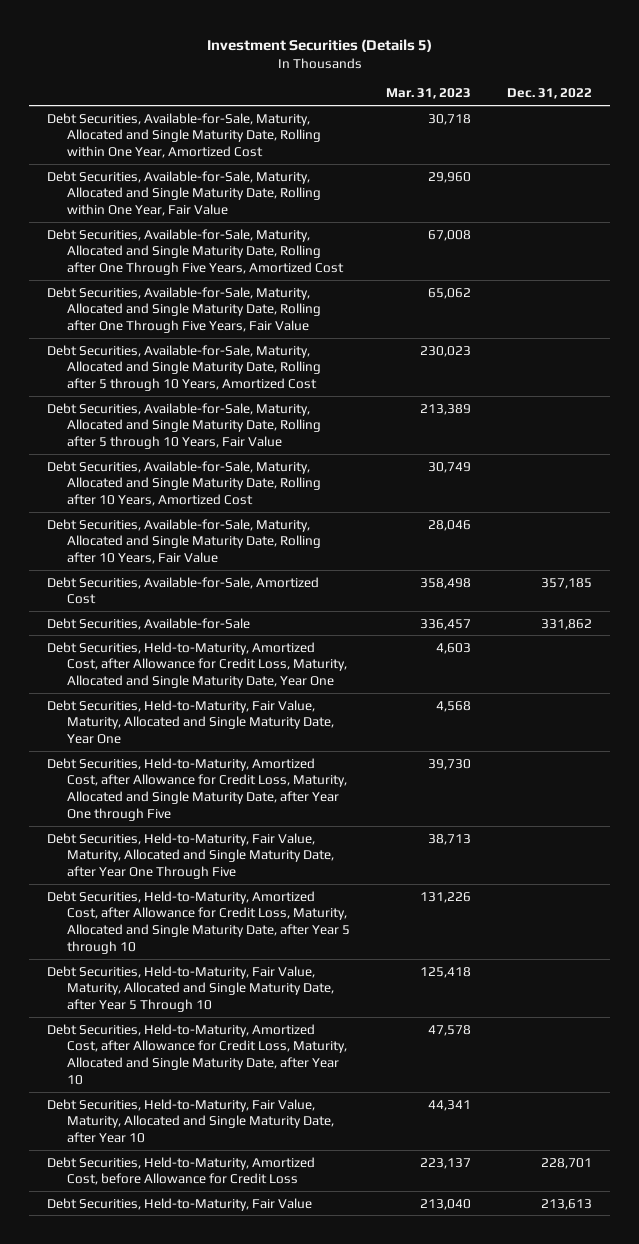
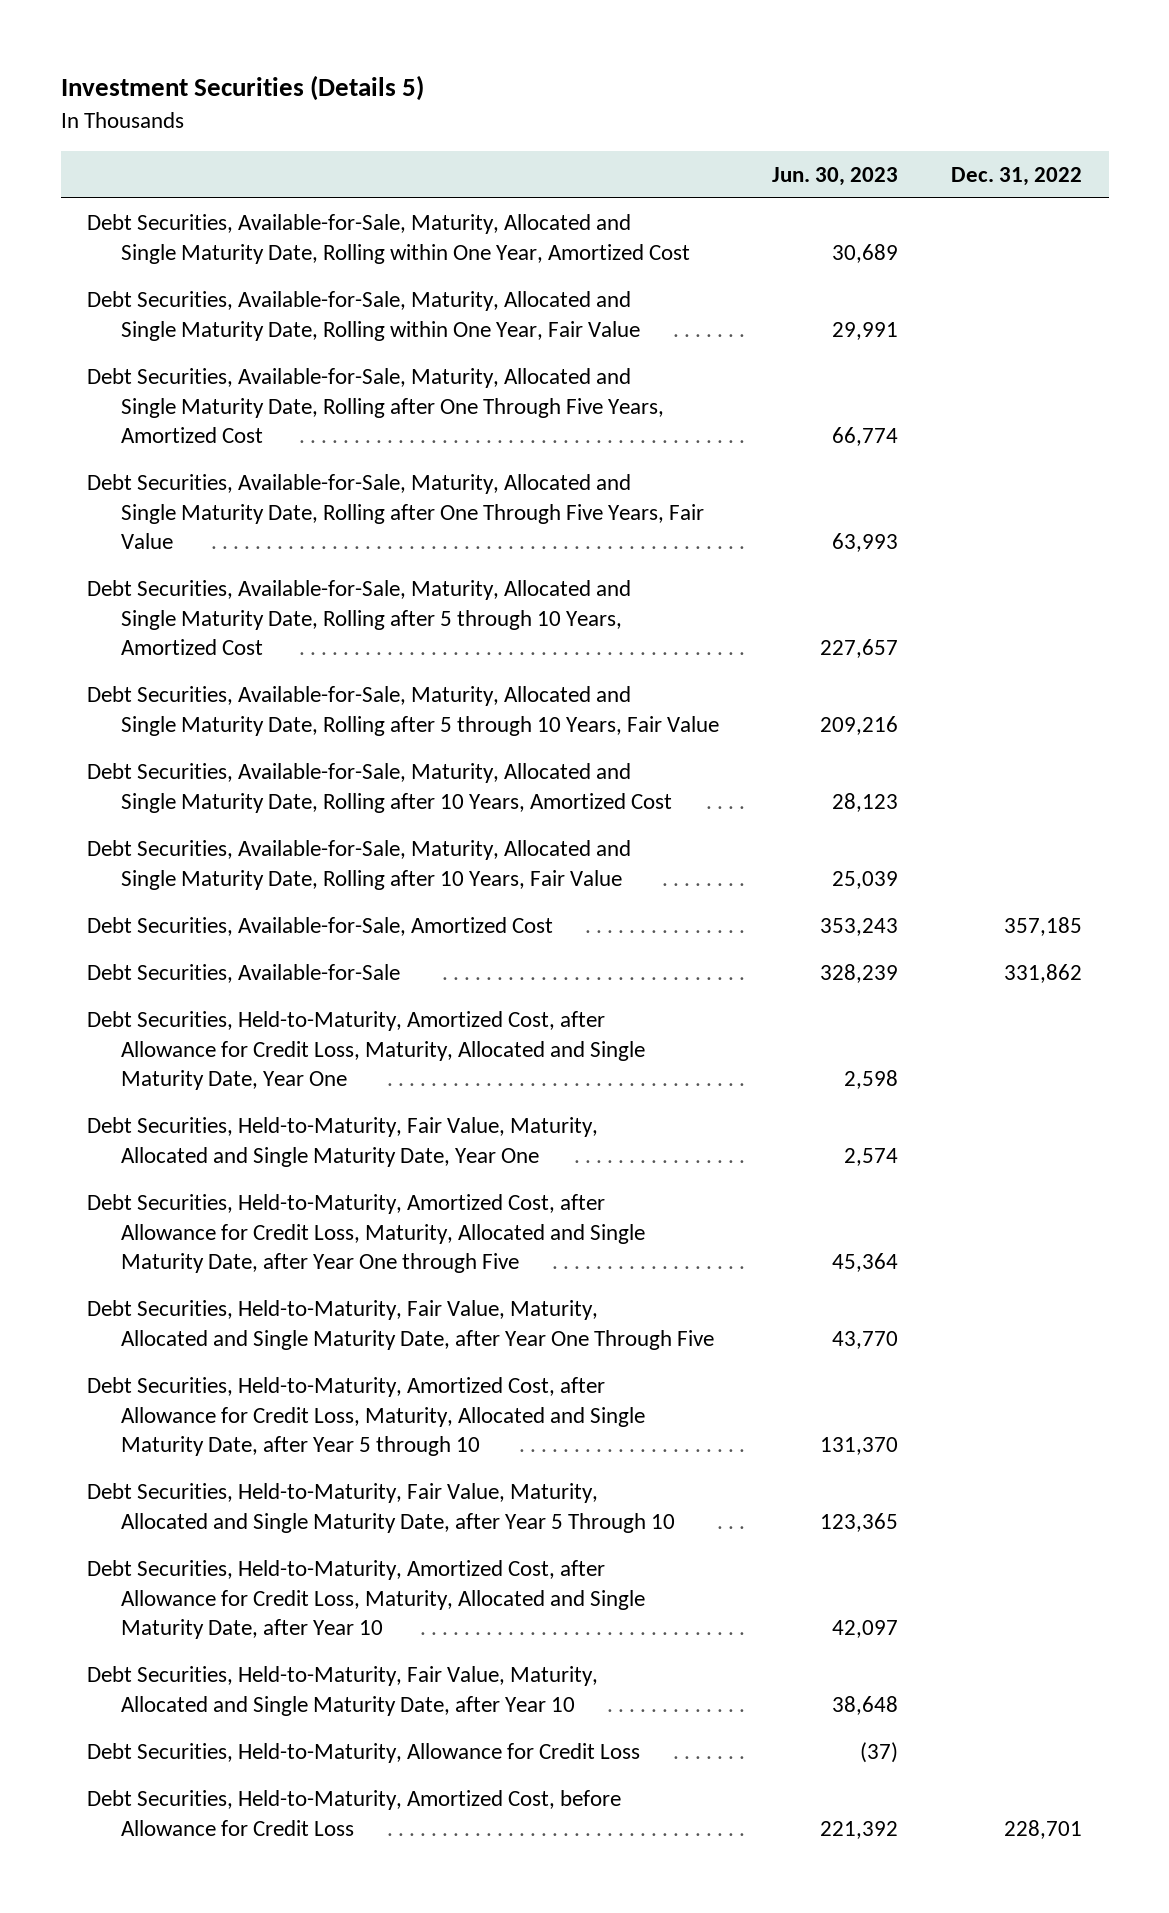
[386,88,472,100] Mar. 31, 2023 -> none
none -> [772,166,899,186] Jun. 30, 2023
none -> [87,1742,641,1763] Debt Securities, Held-to-Maturity, Allowance for Credit Loss
[47,1197,313,1211] Debt Securities, Held-to-Maturity, Fair Value -> none

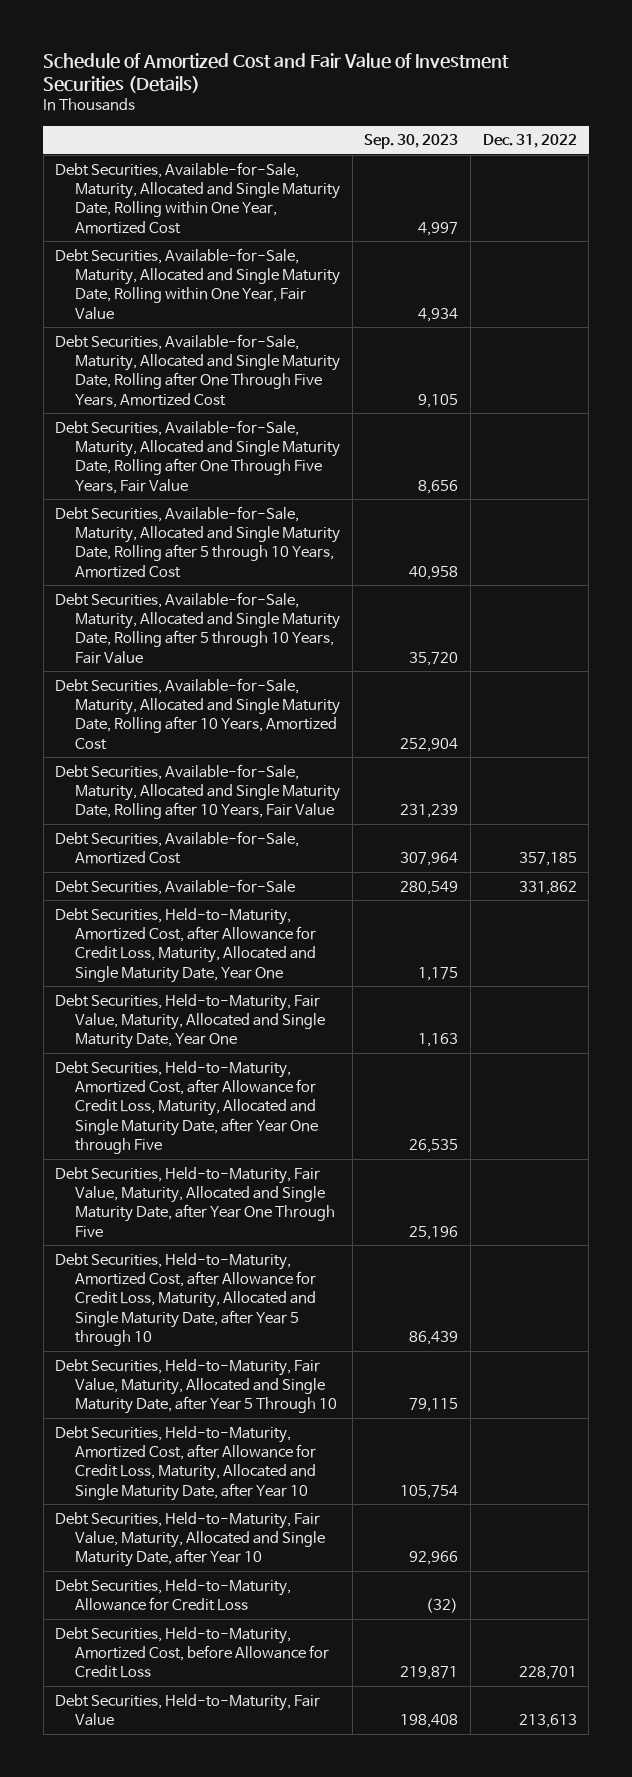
[60,75,424,102] Investment Securities (Details 5) -> [43,52,510,94] Schedule of Amortized Cost and Fair Value of Investment Securities (Details)
[772,166,899,186] Jun. 30, 2023 -> none
none -> [364,134,459,150] Sep. 30, 2023
none -> [55,1693,321,1726] Debt Securities, Held-to-Maturity, Fair Value

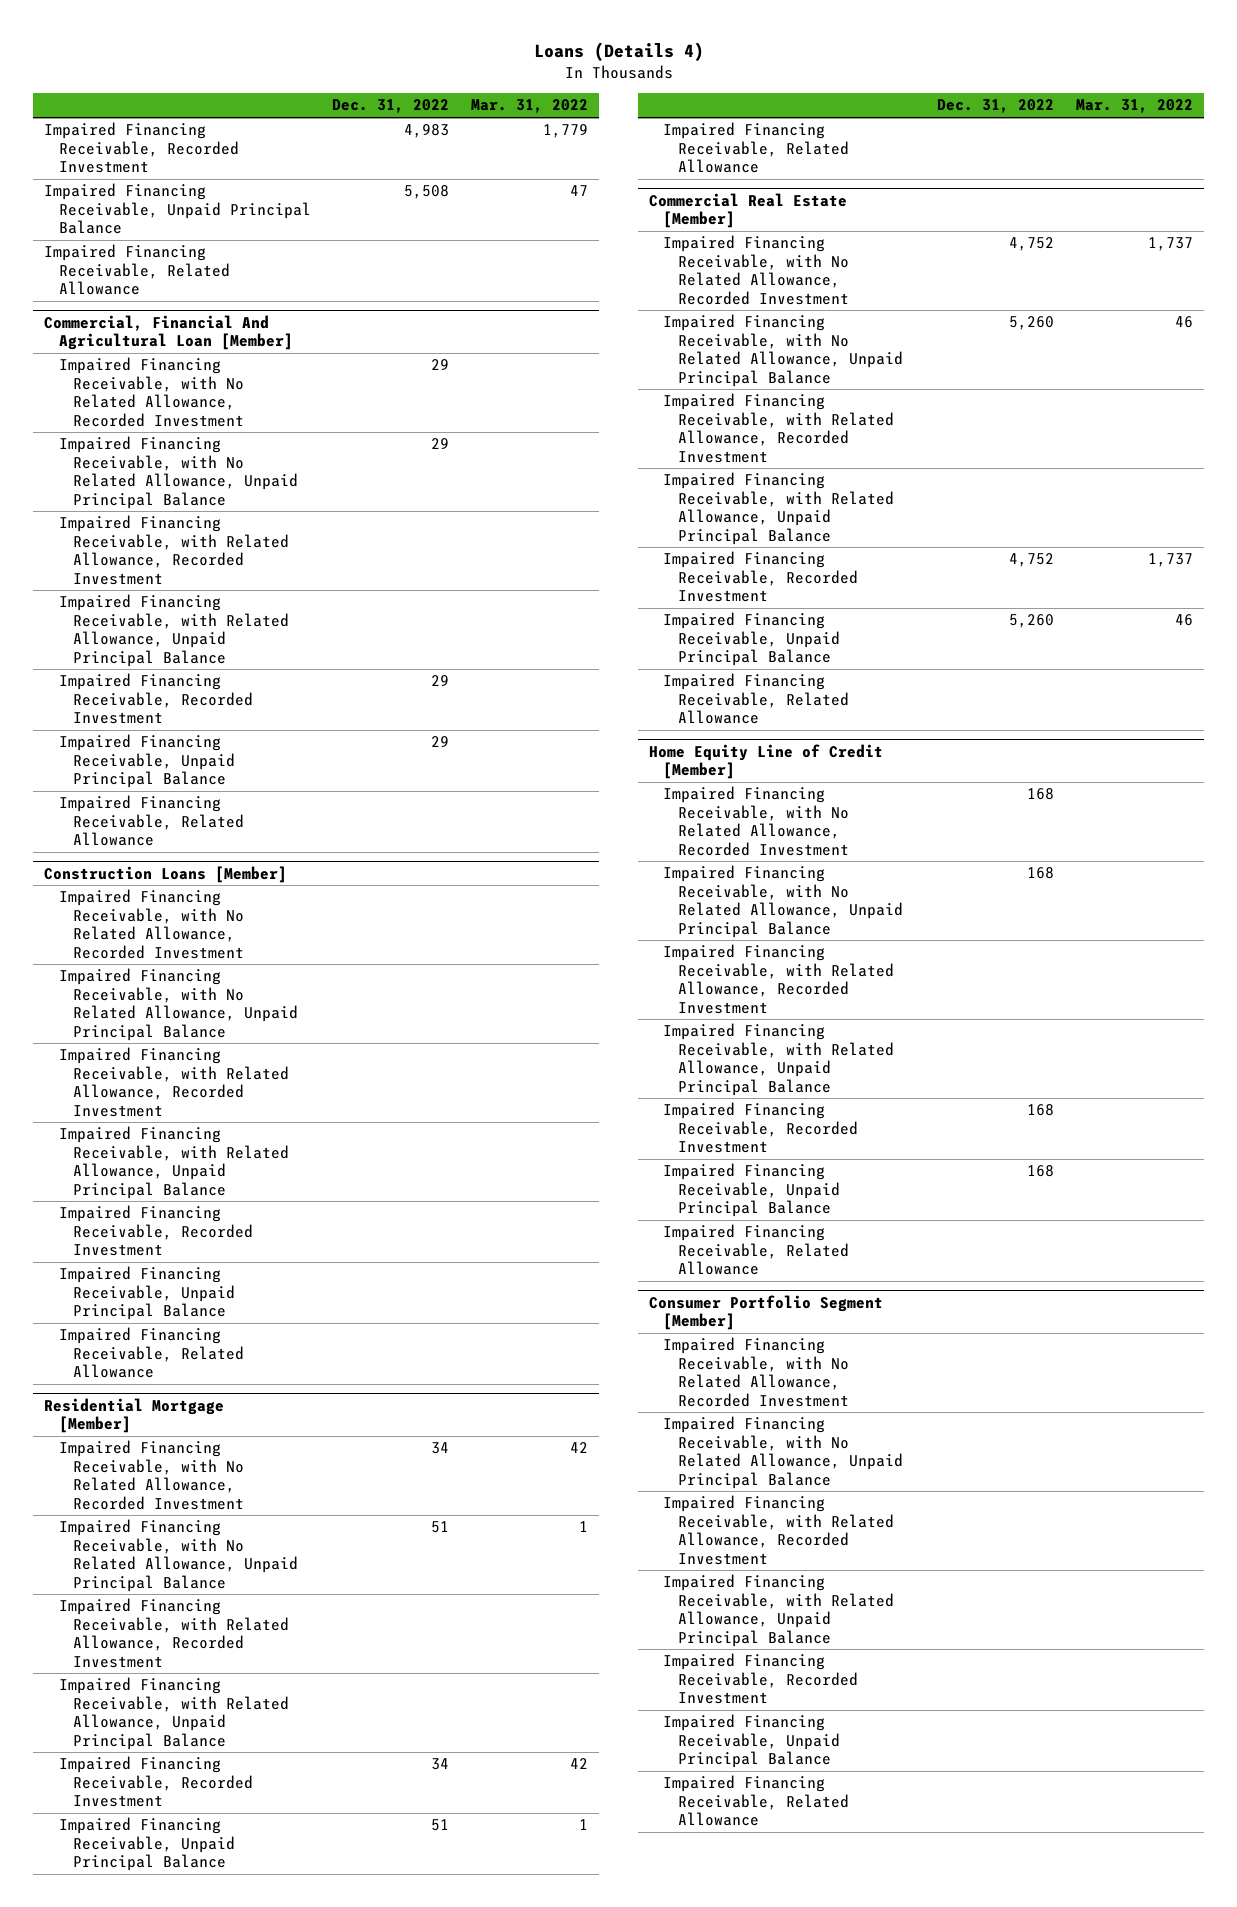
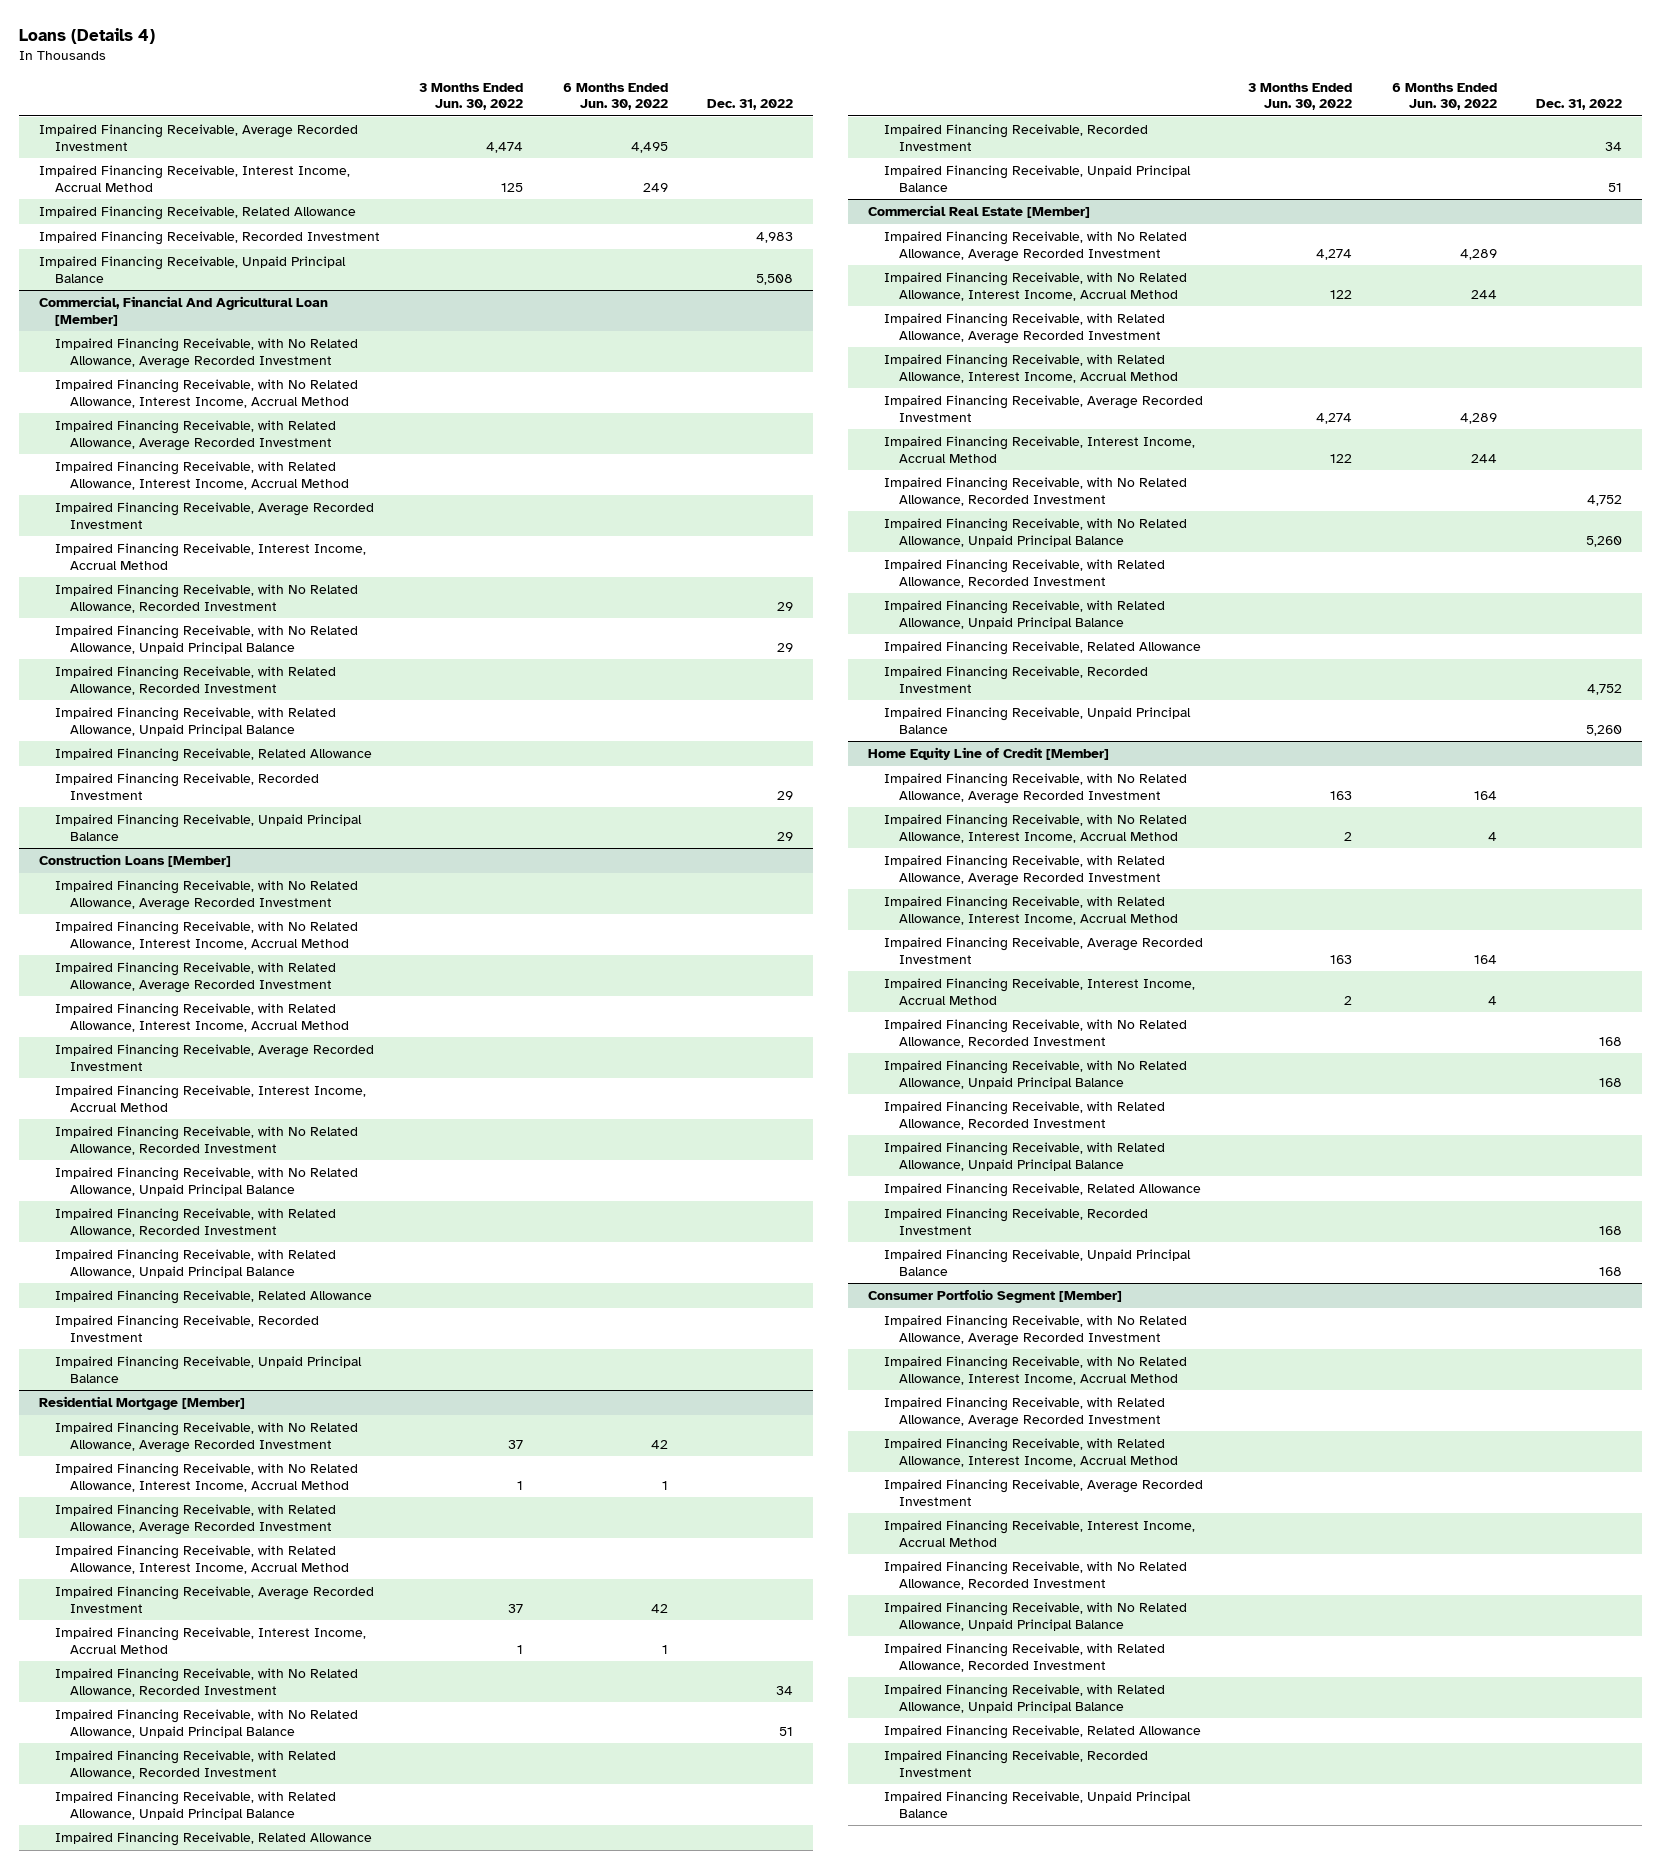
[471,99,589,114] Mar. 31, 2022 -> none
none -> [419,82,524,111] 3 Months Ended Jun. 30, 2022
none -> [562,82,668,111] 6 Months Ended Jun. 30, 2022
none -> [38,124,358,151] Impaired Financing Receivable, Average Recorded Investment
none -> [38,165,350,192] Impaired Financing Receivable, Interest Income, Accrual Method
[43,244,230,296] Impaired Financing Receivable, Related Allowance -> [38,206,356,221] Impaired Financing Receivable, Related Allowance
none -> [54,338,358,369] Impaired Financing Receivable, with No Related Allowance, Average Recorded Investment
none -> [54,379,358,408] Impaired Financing Receivable, with No Related Allowance, Interest Income, Accrual Method
none -> [54,420,336,451] Impaired Financing Receivable, with Related Allowance, Average Recorded Investment
none -> [54,461,350,490] Impaired Financing Receivable, with Related Allowance, Interest Income, Accrual Method
none -> [54,502,374,529] Impaired Financing Receivable, Average Recorded Investment
none -> [54,543,366,570] Impaired Financing Receivable, Interest Income, Accrual Method
[58,795,245,847] Impaired Financing Receivable, Related Allowance -> [54,748,372,763] Impaired Financing Receivable, Related Allowance
none -> [54,880,358,911] Impaired Financing Receivable, with No Related Allowance, Average Recorded Investment
none -> [54,921,358,950] Impaired Financing Receivable, with No Related Allowance, Interest Income, Accrual Method
none -> [54,962,336,993] Impaired Financing Receivable, with Related Allowance, Average Recorded Investment
none -> [54,1003,350,1032] Impaired Financing Receivable, with Related Allowance, Interest Income, Accrual Method
none -> [54,1044,374,1071] Impaired Financing Receivable, Average Recorded Investment
none -> [54,1085,366,1112] Impaired Financing Receivable, Interest Income, Accrual Method
[58,1327,245,1379] Impaired Financing Receivable, Related Allowance -> [54,1290,372,1305] Impaired Financing Receivable, Related Allowance
none -> [54,1422,358,1453] Impaired Financing Receivable, with No Related Allowance, Average Recorded Investment
none -> [54,1463,358,1492] Impaired Financing Receivable, with No Related Allowance, Interest Income, Accrual Method
none -> [54,1504,336,1535] Impaired Financing Receivable, with Related Allowance, Average Recorded Investment
none -> [54,1545,350,1574] Impaired Financing Receivable, with Related Allowance, Interest Income, Accrual Method
none -> [54,1586,374,1613] Impaired Financing Receivable, Average Recorded Investment
none -> [54,1627,366,1654] Impaired Financing Receivable, Interest Income, Accrual Method
[663,122,849,174] Impaired Financing Receivable, Related Allowance -> [54,1832,372,1847] Impaired Financing Receivable, Related Allowance
none -> [883,231,1187,262] Impaired Financing Receivable, with No Related Allowance, Average Recorded Investment
none -> [883,272,1187,301] Impaired Financing Receivable, with No Related Allowance, Interest Income, Accrual Method
none -> [883,313,1165,344] Impaired Financing Receivable, with Related Allowance, Average Recorded Investment
none -> [883,354,1179,383] Impaired Financing Receivable, with Related Allowance, Interest Income, Accrual Method
none -> [883,395,1203,422] Impaired Financing Receivable, Average Recorded Investment
none -> [883,436,1195,463] Impaired Financing Receivable, Interest Income, Accrual Method
[663,673,849,725] Impaired Financing Receivable, Related Allowance -> [883,641,1201,656] Impaired Financing Receivable, Related Allowance
none -> [883,773,1187,804] Impaired Financing Receivable, with No Related Allowance, Average Recorded Investment
none -> [883,814,1187,843] Impaired Financing Receivable, with No Related Allowance, Interest Income, Accrual Method
none -> [883,855,1165,886] Impaired Financing Receivable, with Related Allowance, Average Recorded Investment
none -> [883,896,1179,925] Impaired Financing Receivable, with Related Allowance, Interest Income, Accrual Method
none -> [883,937,1203,964] Impaired Financing Receivable, Average Recorded Investment
none -> [883,978,1195,1005] Impaired Financing Receivable, Interest Income, Accrual Method
[663,1224,849,1276] Impaired Financing Receivable, Related Allowance -> [883,1183,1201,1198] Impaired Financing Receivable, Related Allowance
none -> [883,1315,1187,1346] Impaired Financing Receivable, with No Related Allowance, Average Recorded Investment
none -> [883,1356,1187,1385] Impaired Financing Receivable, with No Related Allowance, Interest Income, Accrual Method
none -> [883,1397,1165,1428] Impaired Financing Receivable, with Related Allowance, Average Recorded Investment
none -> [883,1438,1179,1467] Impaired Financing Receivable, with Related Allowance, Interest Income, Accrual Method
none -> [883,1479,1203,1506] Impaired Financing Receivable, Average Recorded Investment
none -> [883,1520,1195,1547] Impaired Financing Receivable, Interest Income, Accrual Method
[663,1775,849,1827] Impaired Financing Receivable, Related Allowance -> [883,1725,1201,1740] Impaired Financing Receivable, Related Allowance

